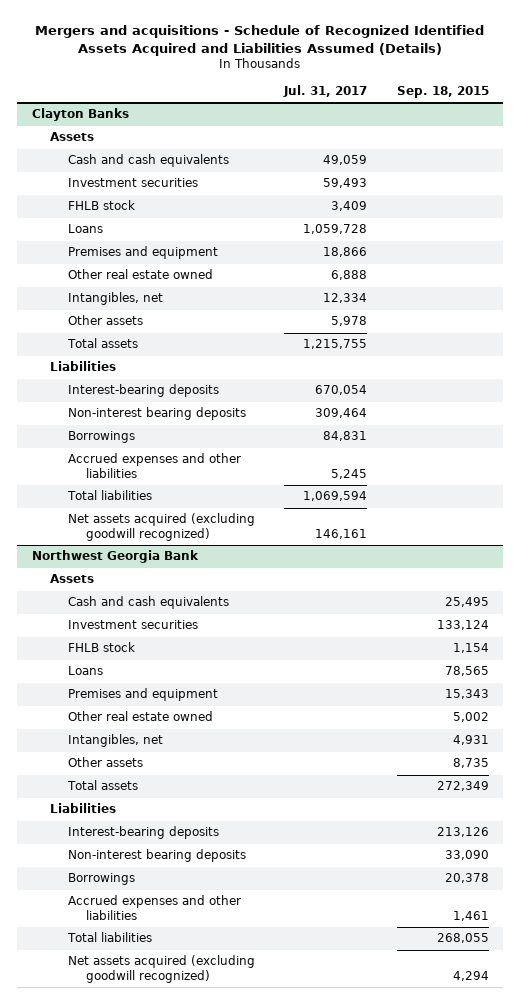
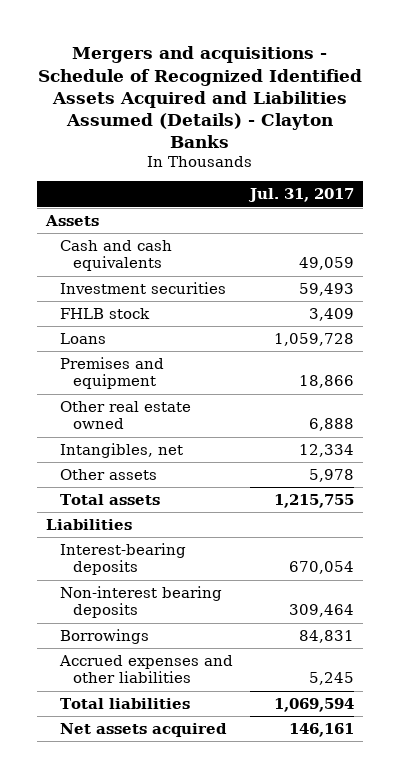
[35,25,485,56] Mergers and acquisitions - Schedule of Recognized Identified Assets Acquired and Liabilities Assumed (Details) -> [38,46,363,148] Mergers and acquisitions - Schedule of Recognized Identified Assets Acquired and Liabilities Assumed (Details) - Clayton Banks
[396,86,489,99] Sep. 18, 2015 -> none
[32,108,130,122] Clayton Banks -> none
[32,550,200,564] Northwest Georgia Bank -> none
[49,574,94,584] Assets -> none
[67,596,229,610] Cash and cash equivalents -> none
[67,620,198,630] Investment securities -> none
[67,642,135,653] FHLB stock -> none
[67,666,103,676] Loans -> none
[67,688,218,702] Premises and equipment -> none
[67,711,213,722] Other real estate owned -> none
[67,734,163,748] Intangibles, net -> none
[67,757,143,768] Other assets -> none
[66,780,138,791] Total assets -> none
[49,803,116,814] Liabilities -> none
[67,826,219,840] Interest-bearing deposits -> none
[67,849,246,863] Non-interest bearing deposits -> none
[67,873,135,886] Borrowings -> none
[67,895,241,920] Accrued expenses and other liabilities -> none
[66,932,152,943] Total liabilities -> none
[67,955,255,983] Net assets acquired (excluding goodwill recognized) -> none
[67,513,255,541] Net assets acquired (excluding goodwill recognized) -> [59,722,227,737] Net assets acquired

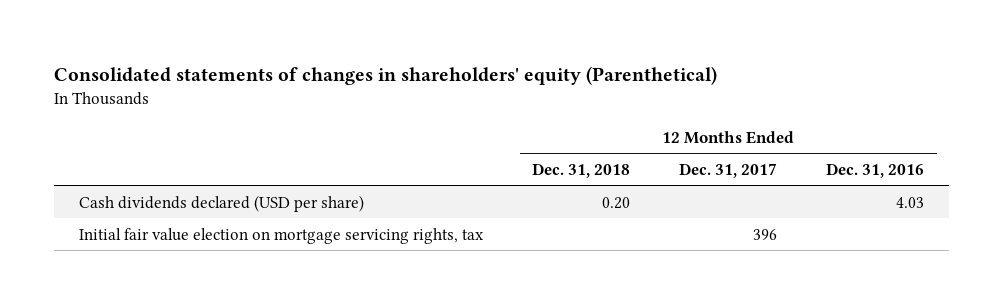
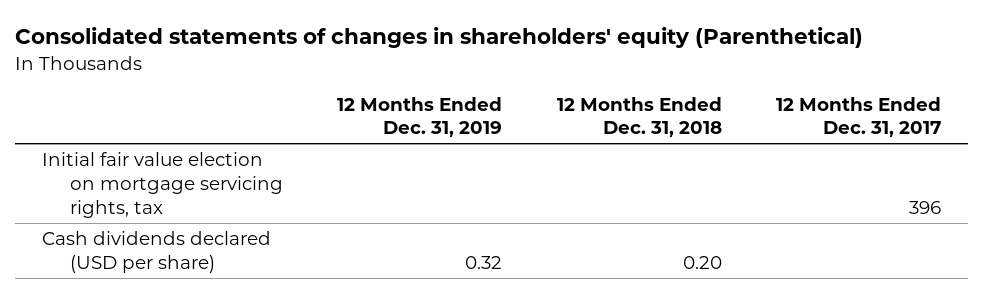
[826,162,925,178] Dec. 31, 2016 -> none
none -> [337,96,503,138] 12 Months Ended Dec. 31, 2019
[79,194,365,212] Cash dividends declared (USD per share) -> [42,231,272,273] Cash dividends declared (USD per share)

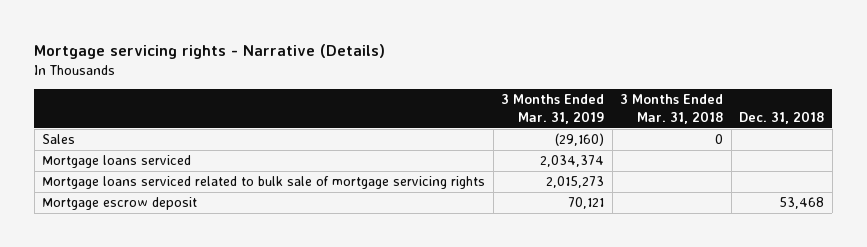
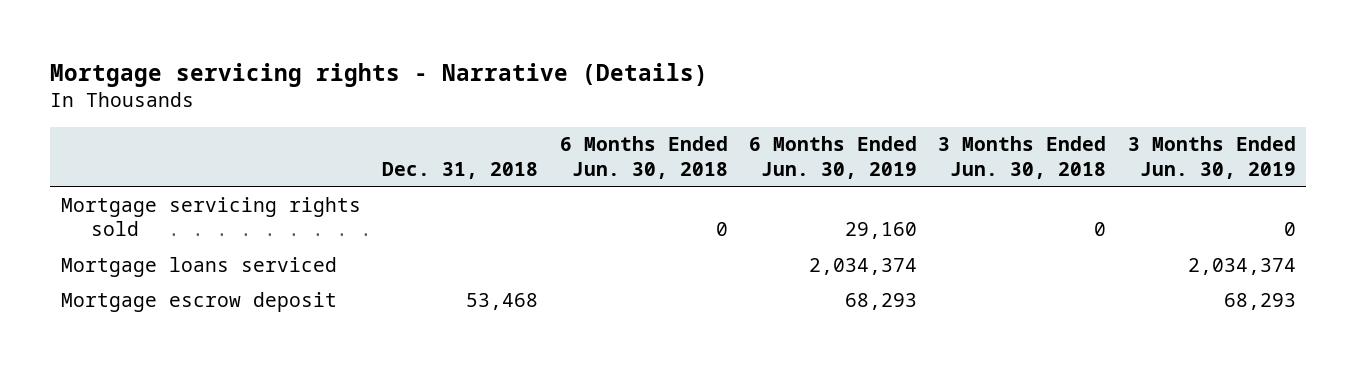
[501,94,605,124] 3 Months Ended Mar. 31, 2019 -> none
[620,94,724,124] 3 Months Ended Mar. 31, 2018 -> none
none -> [559,136,728,179] 6 Months Ended Jun. 30, 2018
none -> [748,136,917,179] 6 Months Ended Jun. 30, 2019
none -> [938,136,1107,179] 3 Months Ended Jun. 30, 2018
none -> [1127,136,1296,179] 3 Months Ended Jun. 30, 2019
[42,134,76,145] Sales -> [60,196,361,237] Mortgage servicing rights sold
[42,176,486,190] Mortgage loans serviced related to bulk sale of mortgage servicing rights -> none

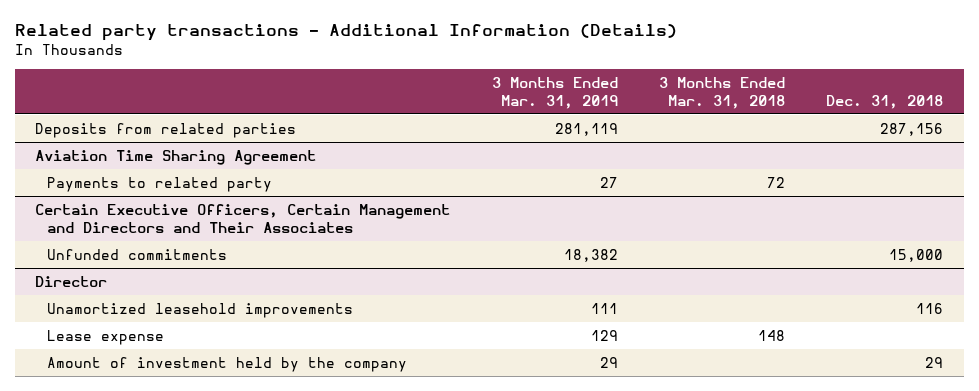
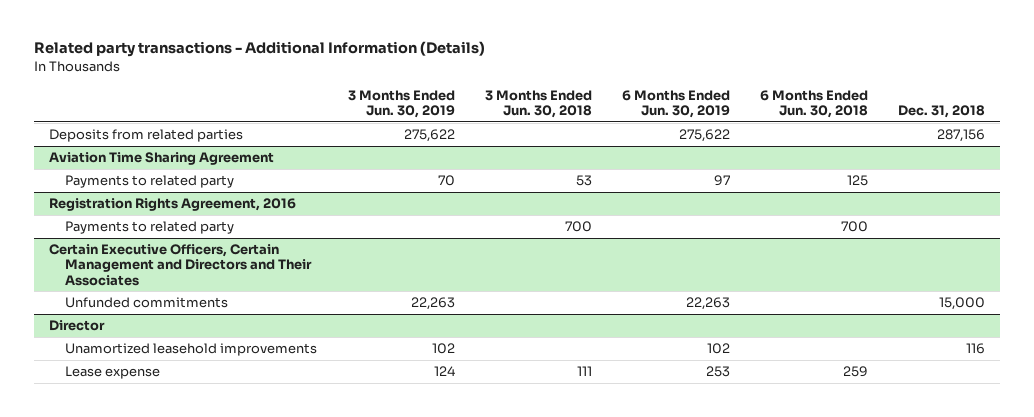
[491,76,618,109] 3 Months Ended Mar. 31, 2019 -> none
[659,76,786,109] 3 Months Ended Mar. 31, 2018 -> none
none -> [347,89,455,118] 3 Months Ended Jun. 30, 2019
none -> [484,89,592,118] 3 Months Ended Jun. 30, 2018
none -> [621,89,730,118] 6 Months Ended Jun. 30, 2019
none -> [760,89,869,118] 6 Months Ended Jun. 30, 2018
none -> [48,198,296,212] Registration Rights Agreement, 2016
none -> [65,221,235,235] Payments to related party
[47,356,408,372] Amount of investment held by the company -> none

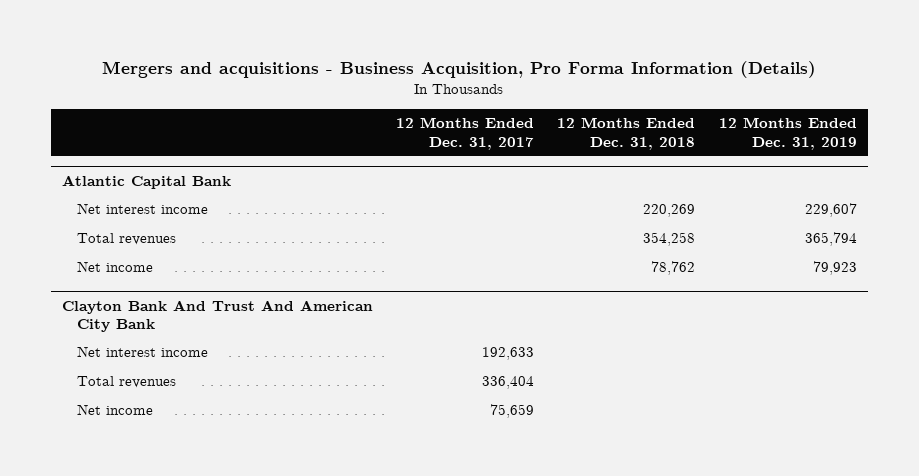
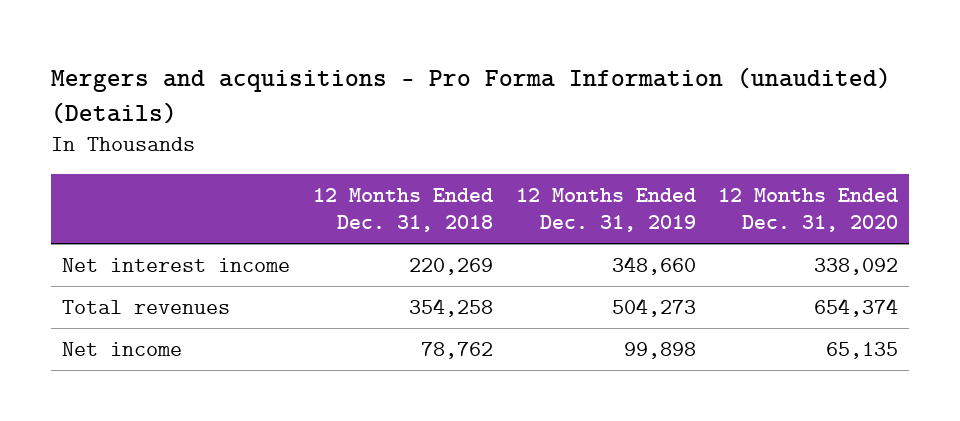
[102,60,817,78] Mergers and acquisitions - Business Acquisition, Pro Forma Information (Details) -> [51,67,892,125] Mergers and acquisitions - Pro Forma Information (unaudited) (Details)
[396,117,535,150] 12 Months Ended Dec. 31, 2017 -> none
none -> [718,187,899,233] 12 Months Ended Dec. 31, 2020
[62,174,232,189] Atlantic Capital Bank -> none
[76,203,208,215] Net interest income -> none
[76,233,176,246] Total revenues -> none
[76,261,153,273] Net income -> none
[62,299,374,333] Clayton Bank And Trust And American City Bank -> none
[76,346,208,358] Net interest income -> none
[76,376,176,389] Total revenues -> none
[76,404,153,416] Net income -> none
none -> [62,257,291,272] Net interest income
none -> [62,299,231,314] Total revenues
none -> [62,341,183,356] Net income

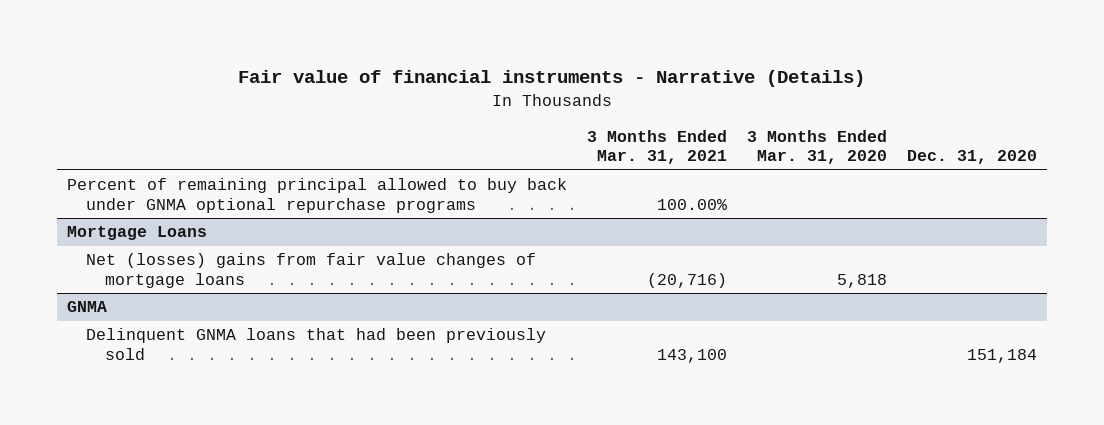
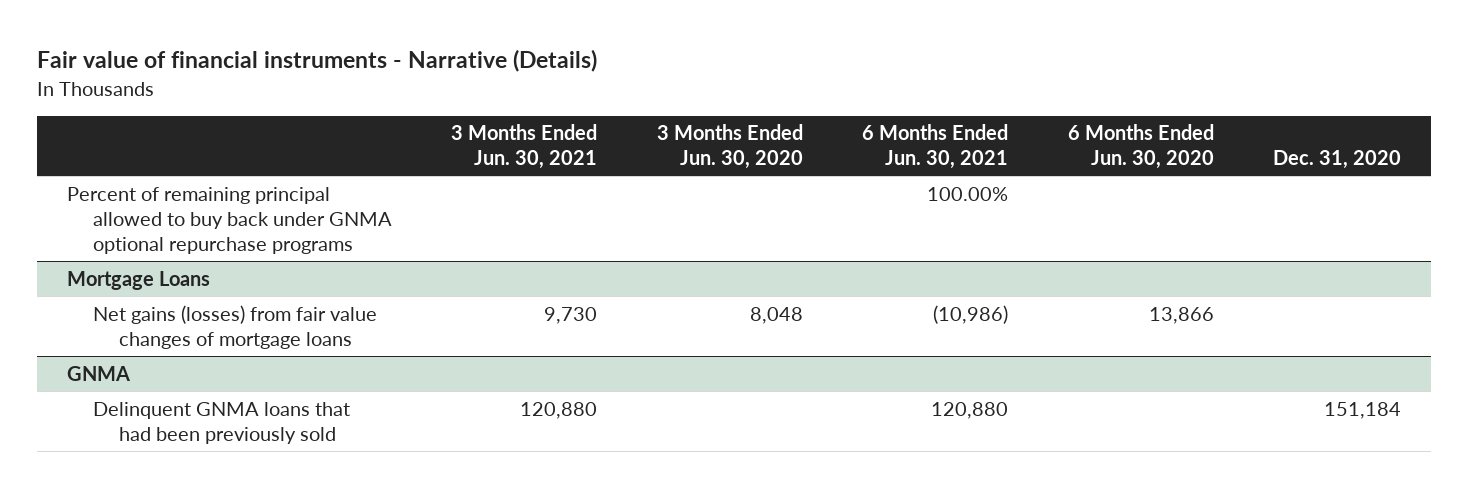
[587,129,728,165] 3 Months Ended Mar. 31, 2021 -> none
[747,129,888,165] 3 Months Ended Mar. 31, 2020 -> none
none -> [451,124,598,170] 3 Months Ended Jun. 30, 2021
none -> [656,124,803,170] 3 Months Ended Jun. 30, 2020
none -> [862,124,1009,170] 6 Months Ended Jun. 30, 2021
none -> [1067,124,1214,170] 6 Months Ended Jun. 30, 2020
[86,253,537,288] Net (losses) gains from fair value changes of mortgage loans -> [92,304,377,349] Net gains (losses) from fair value changes of mortgage loans

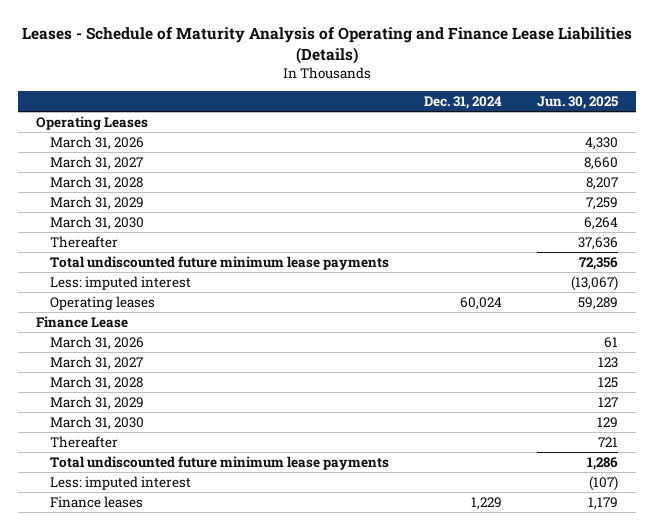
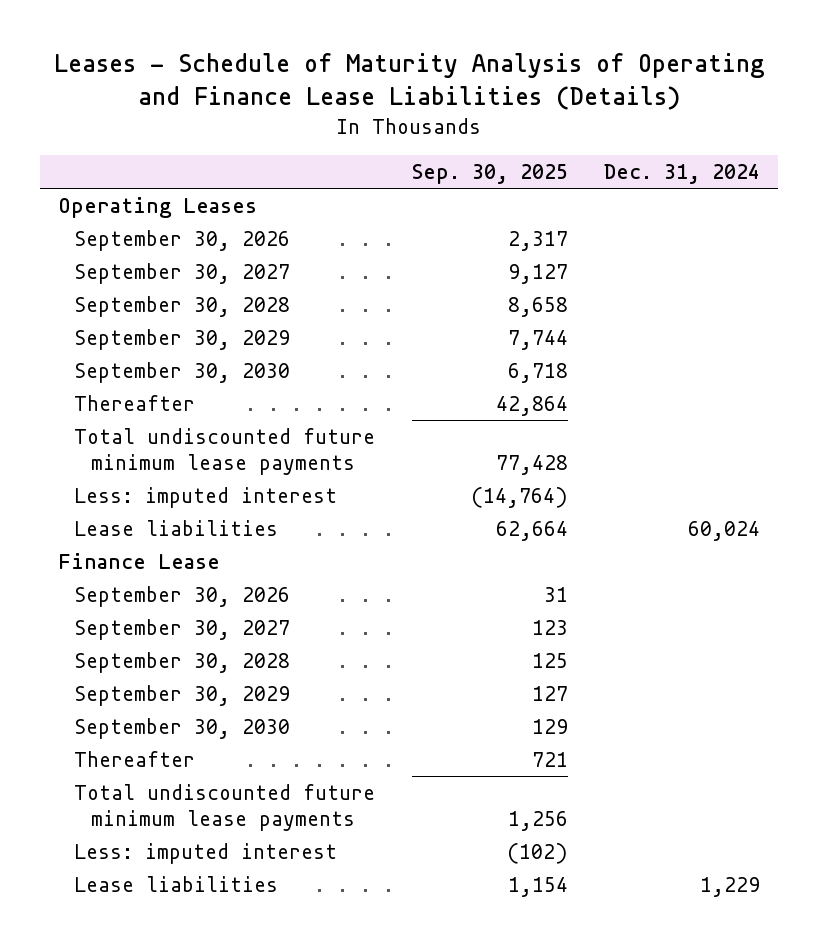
[537,96,619,110] Jun. 30, 2025 -> none
none -> [411,164,568,185] Sep. 30, 2025
[49,135,144,150] March 31, 2026 -> [74,229,291,251] September 30, 2026
[49,155,143,170] March 31, 2027 -> [74,262,291,284] September 30, 2027
[49,175,143,190] March 31, 2028 -> [74,295,291,317] September 30, 2028
[49,195,144,210] March 31, 2029 -> [74,328,291,350] September 30, 2029
[49,215,144,230] March 31, 2030 -> [74,361,291,383] September 30, 2030
[49,295,155,310] Operating leases -> [74,519,279,536] Lease liabilities
[49,335,144,350] March 31, 2026 -> [74,585,291,607] September 30, 2026
[49,355,143,370] March 31, 2027 -> [74,618,291,640] September 30, 2027
[49,375,143,390] March 31, 2028 -> [74,651,291,673] September 30, 2028
[49,395,144,410] March 31, 2029 -> [74,684,291,706] September 30, 2029
[49,415,144,430] March 31, 2030 -> [74,717,291,739] September 30, 2030
[49,495,143,508] Finance leases -> [74,875,279,892] Lease liabilities

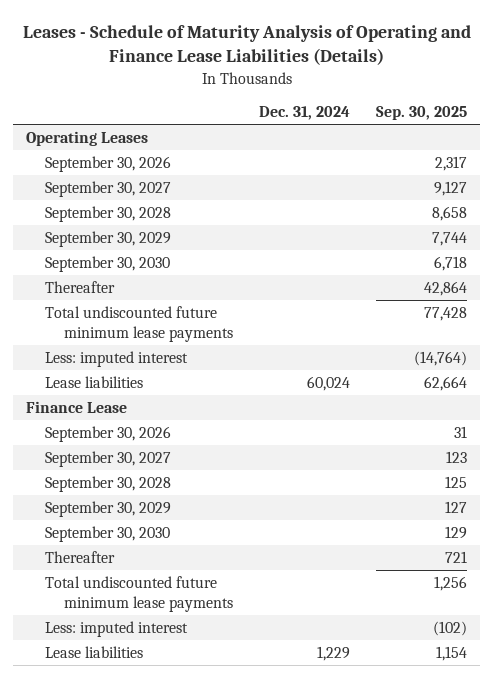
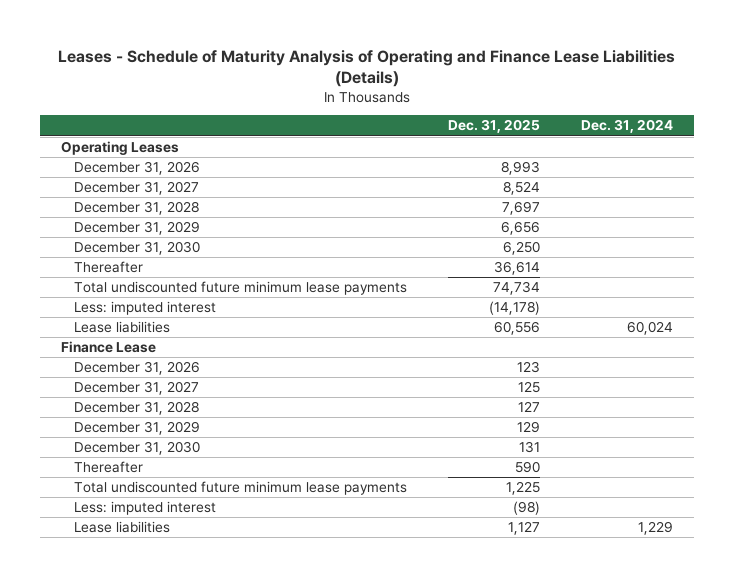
[376,106,468,121] Sep. 30, 2025 -> none
none -> [447,119,540,134] Dec. 31, 2025
[45,155,172,172] September 30, 2026 -> [73,161,200,176] December 31, 2026
[45,180,172,197] September 30, 2027 -> [73,181,199,196] December 31, 2027
[45,205,172,222] September 30, 2028 -> [73,201,199,216] December 31, 2028
[45,230,172,247] September 30, 2029 -> [73,221,200,236] December 31, 2029
[45,255,171,272] September 30, 2030 -> [73,241,200,256] December 31, 2030
[45,425,172,442] September 30, 2026 -> [73,361,200,376] December 31, 2026
[45,450,172,467] September 30, 2027 -> [73,381,199,396] December 31, 2027
[45,475,172,492] September 30, 2028 -> [73,401,199,416] December 31, 2028
[45,500,172,517] September 30, 2029 -> [73,421,200,436] December 31, 2029
[45,525,171,542] September 30, 2030 -> [73,441,200,456] December 31, 2030

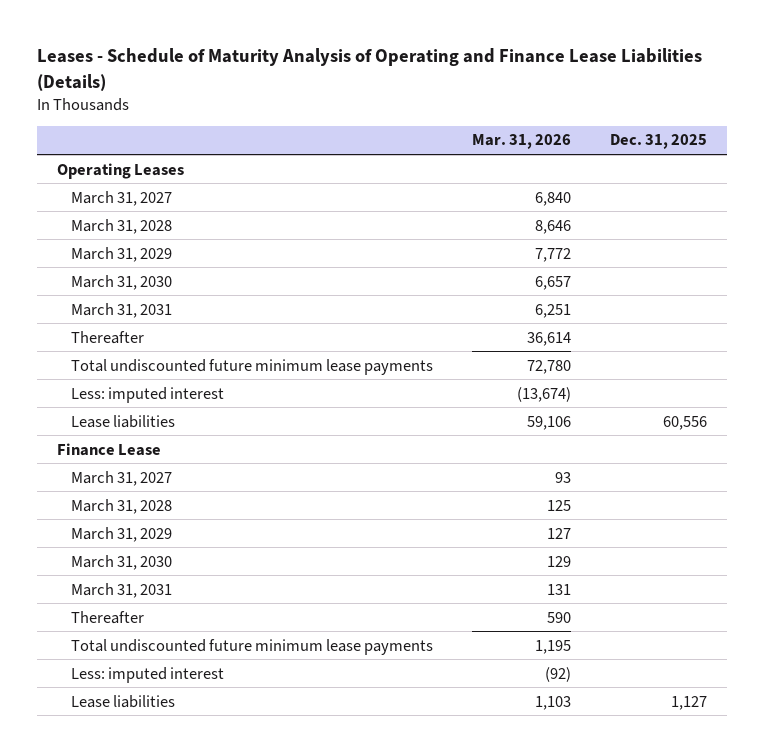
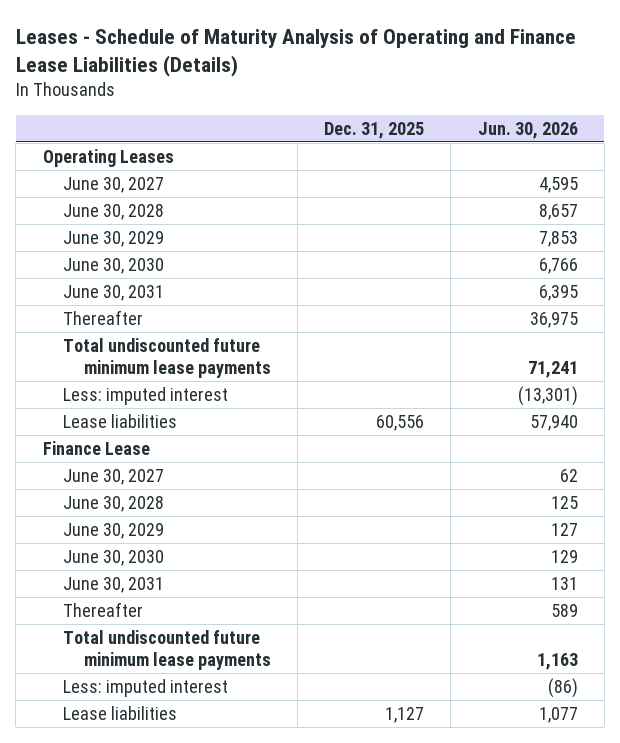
[472,134,572,150] Mar. 31, 2026 -> none
none -> [477,121,578,139] Jun. 30, 2026
[71,190,173,206] March 31, 2027 -> [63,177,165,194] June 30, 2027
[71,218,173,234] March 31, 2028 -> [63,204,165,221] June 30, 2028
[71,246,173,262] March 31, 2029 -> [63,231,165,248] June 30, 2029
[71,274,173,290] March 31, 2030 -> [63,258,165,275] June 30, 2030
[71,302,173,318] March 31, 2031 -> [63,285,165,302] June 30, 2031
[71,470,173,486] March 31, 2027 -> [63,469,165,486] June 30, 2027
[71,498,173,514] March 31, 2028 -> [63,496,165,513] June 30, 2028
[71,526,173,542] March 31, 2029 -> [63,523,165,540] June 30, 2029
[71,554,173,570] March 31, 2030 -> [63,550,165,567] June 30, 2030
[71,582,173,598] March 31, 2031 -> [63,577,165,594] June 30, 2031

